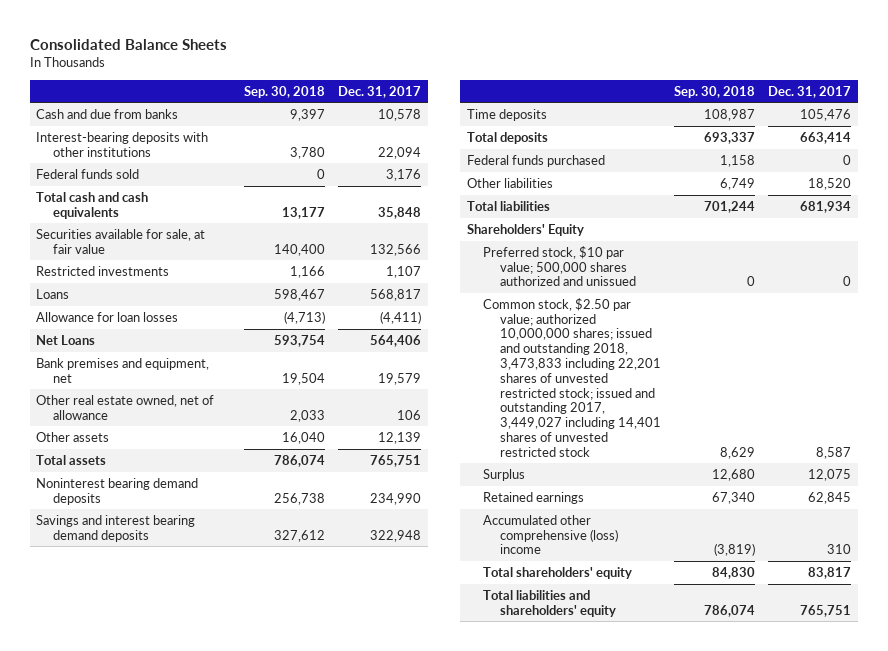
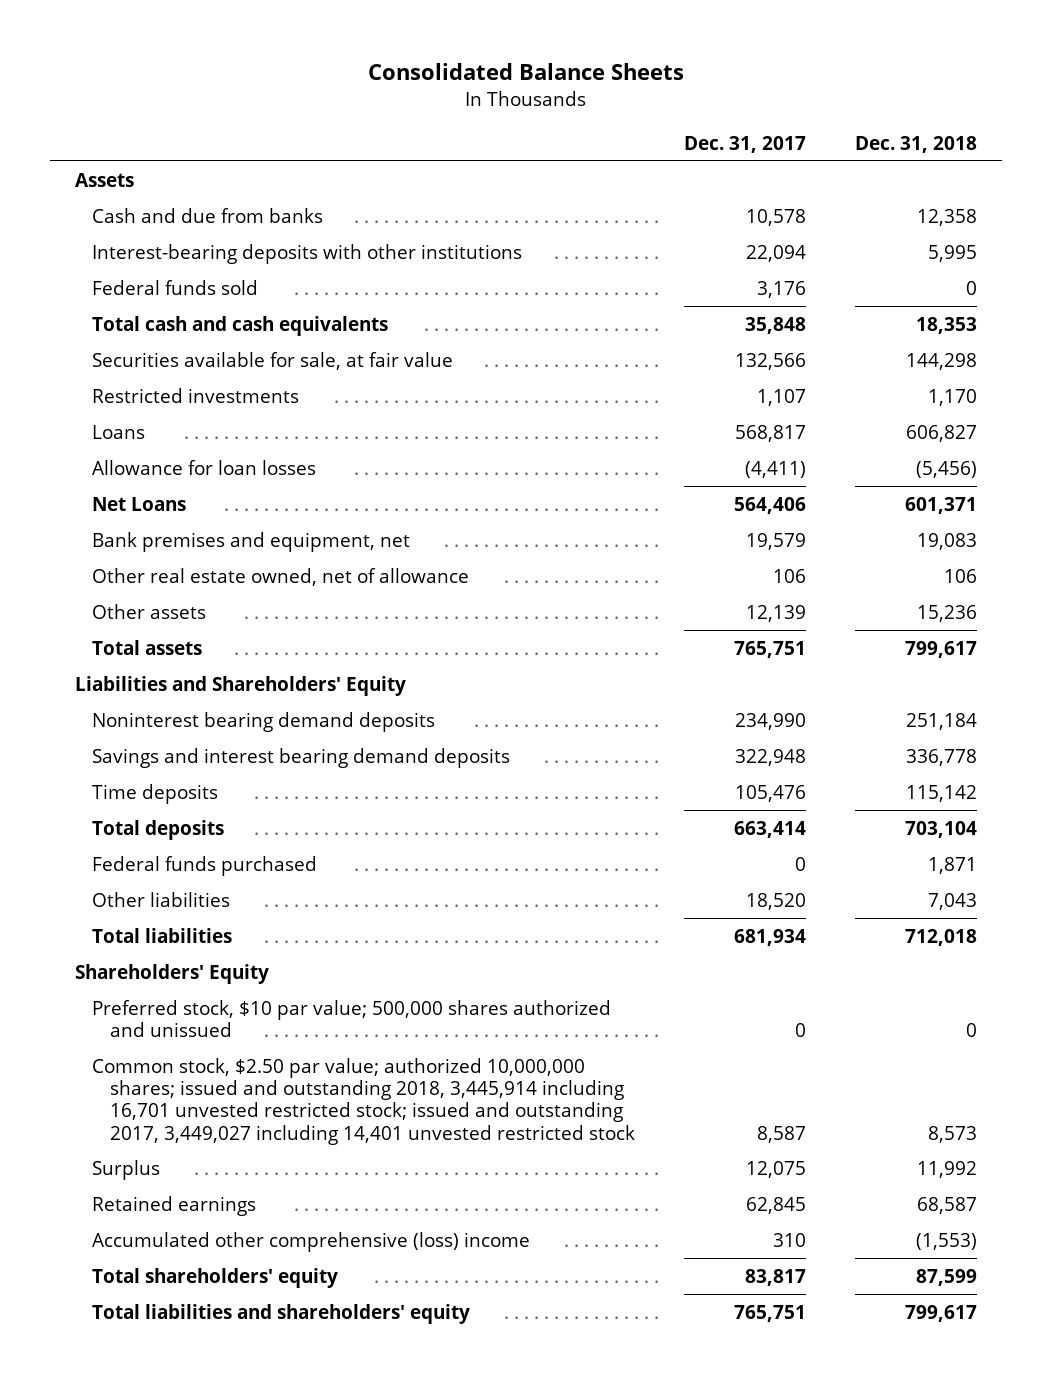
[243,85,325,98] Sep. 30, 2018 -> none
none -> [855,135,978,153] Dec. 31, 2018
none -> [74,172,134,187] Assets
none -> [74,675,406,696] Liabilities and Shareholders' Equity
[483,297,661,457] Common stock, $2.50 par value; authorized 10,000,000 shares; issued and outstanding 2018, 3,473,833 including 22,201 shares of unvested restricted stock; issued and outstanding 2017, 3,449,027 including 14,401 shares of unvested restricted stock -> [92,1057,635,1145] Common stock, $2.50 par value; authorized 10,000,000 shares; issued and outstanding 2018, 3,445,914 including 16,701 unvested restricted stock; issued and outstanding 2017, 3,449,027 including 14,401 unvested restricted stock

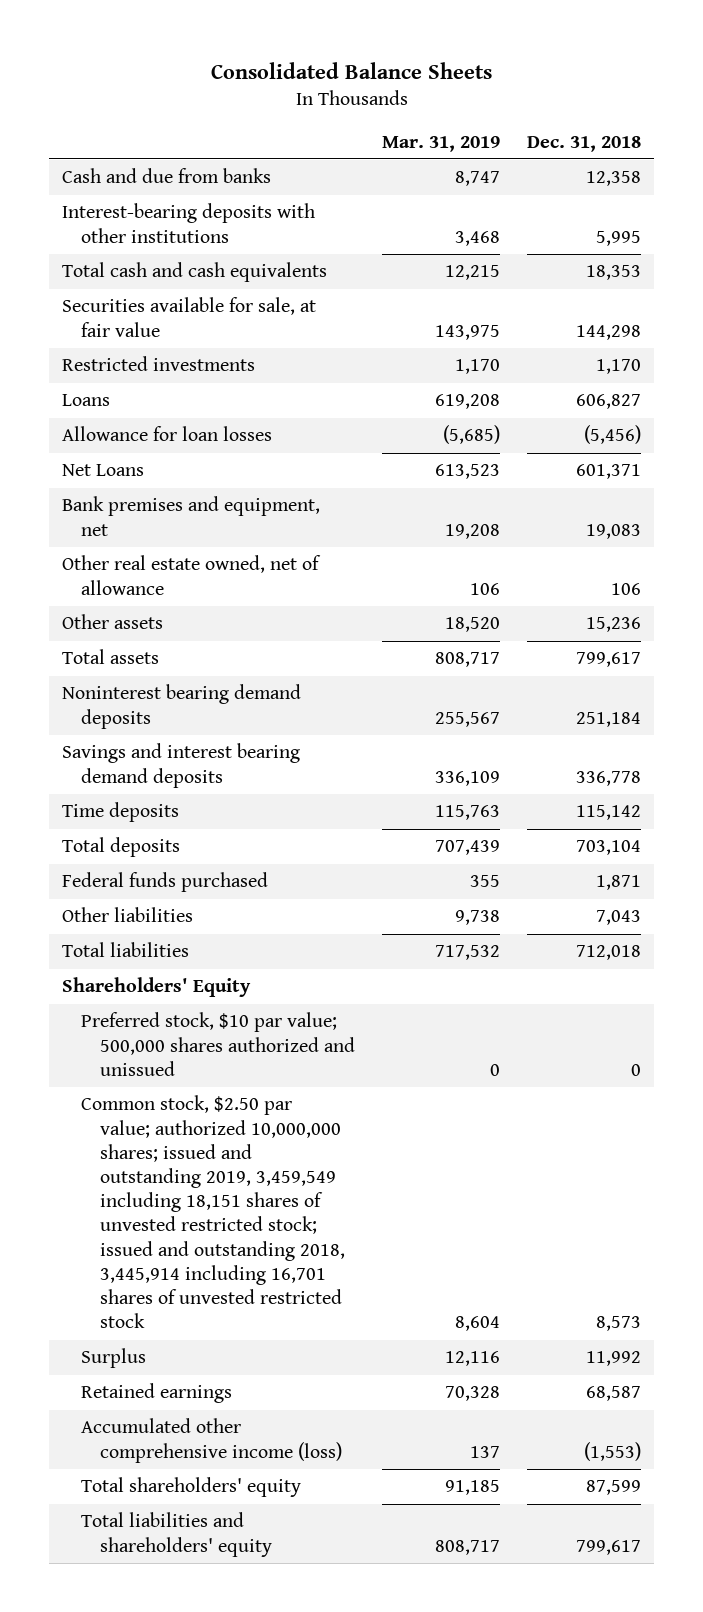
[683,135,806,153] Dec. 31, 2017 -> none
none -> [382,135,501,152] Mar. 31, 2019
[74,172,134,187] Assets -> none
[92,279,259,295] Federal funds sold -> none
[74,675,406,696] Liabilities and Shareholders' Equity -> none
[92,1057,635,1145] Common stock, $2.50 par value; authorized 10,000,000 shares; issued and outstanding 2018, 3,445,914 including 16,701 unvested restricted stock; issued and outstanding 2017, 3,449,027 including 14,401 unvested restricted stock -> [81,1095,346,1329] Common stock, $2.50 par value; authorized 10,000,000 shares; issued and outstanding 2019, 3,459,549 including 18,151 shares of unvested restricted stock; issued and outstanding 2018, 3,445,914 including 16,701 shares of unvested restricted stock
[92,1231,531,1252] Accumulated other comprehensive (loss) income -> [81,1418,343,1463] Accumulated other comprehensive income (loss)

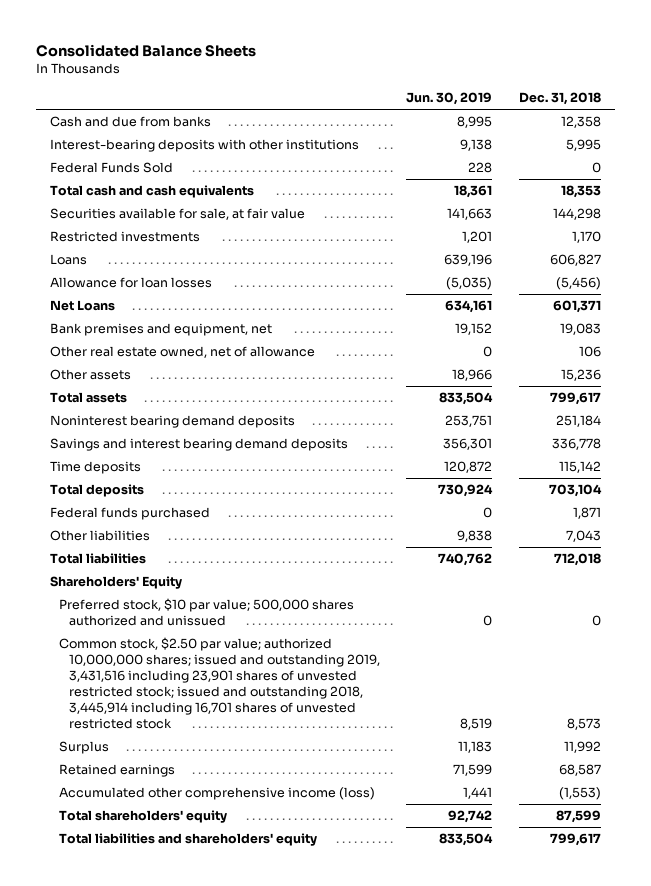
[382,135,501,152] Mar. 31, 2019 -> none
none -> [406,92,493,106] Jun. 30, 2019
none -> [49,162,173,174] Federal Funds Sold
[81,1095,346,1329] Common stock, $2.50 par value; authorized 10,000,000 shares; issued and outstanding 2019, 3,459,549 including 18,151 shares of unvested restricted stock; issued and outstanding 2018, 3,445,914 including 16,701 shares of unvested restricted stock -> [59,637,380,729] Common stock, $2.50 par value; authorized 10,000,000 shares; issued and outstanding 2019, 3,431,516 including 23,901 shares of unvested restricted stock; issued and outstanding 2018, 3,445,914 including 16,701 shares of unvested restricted stock

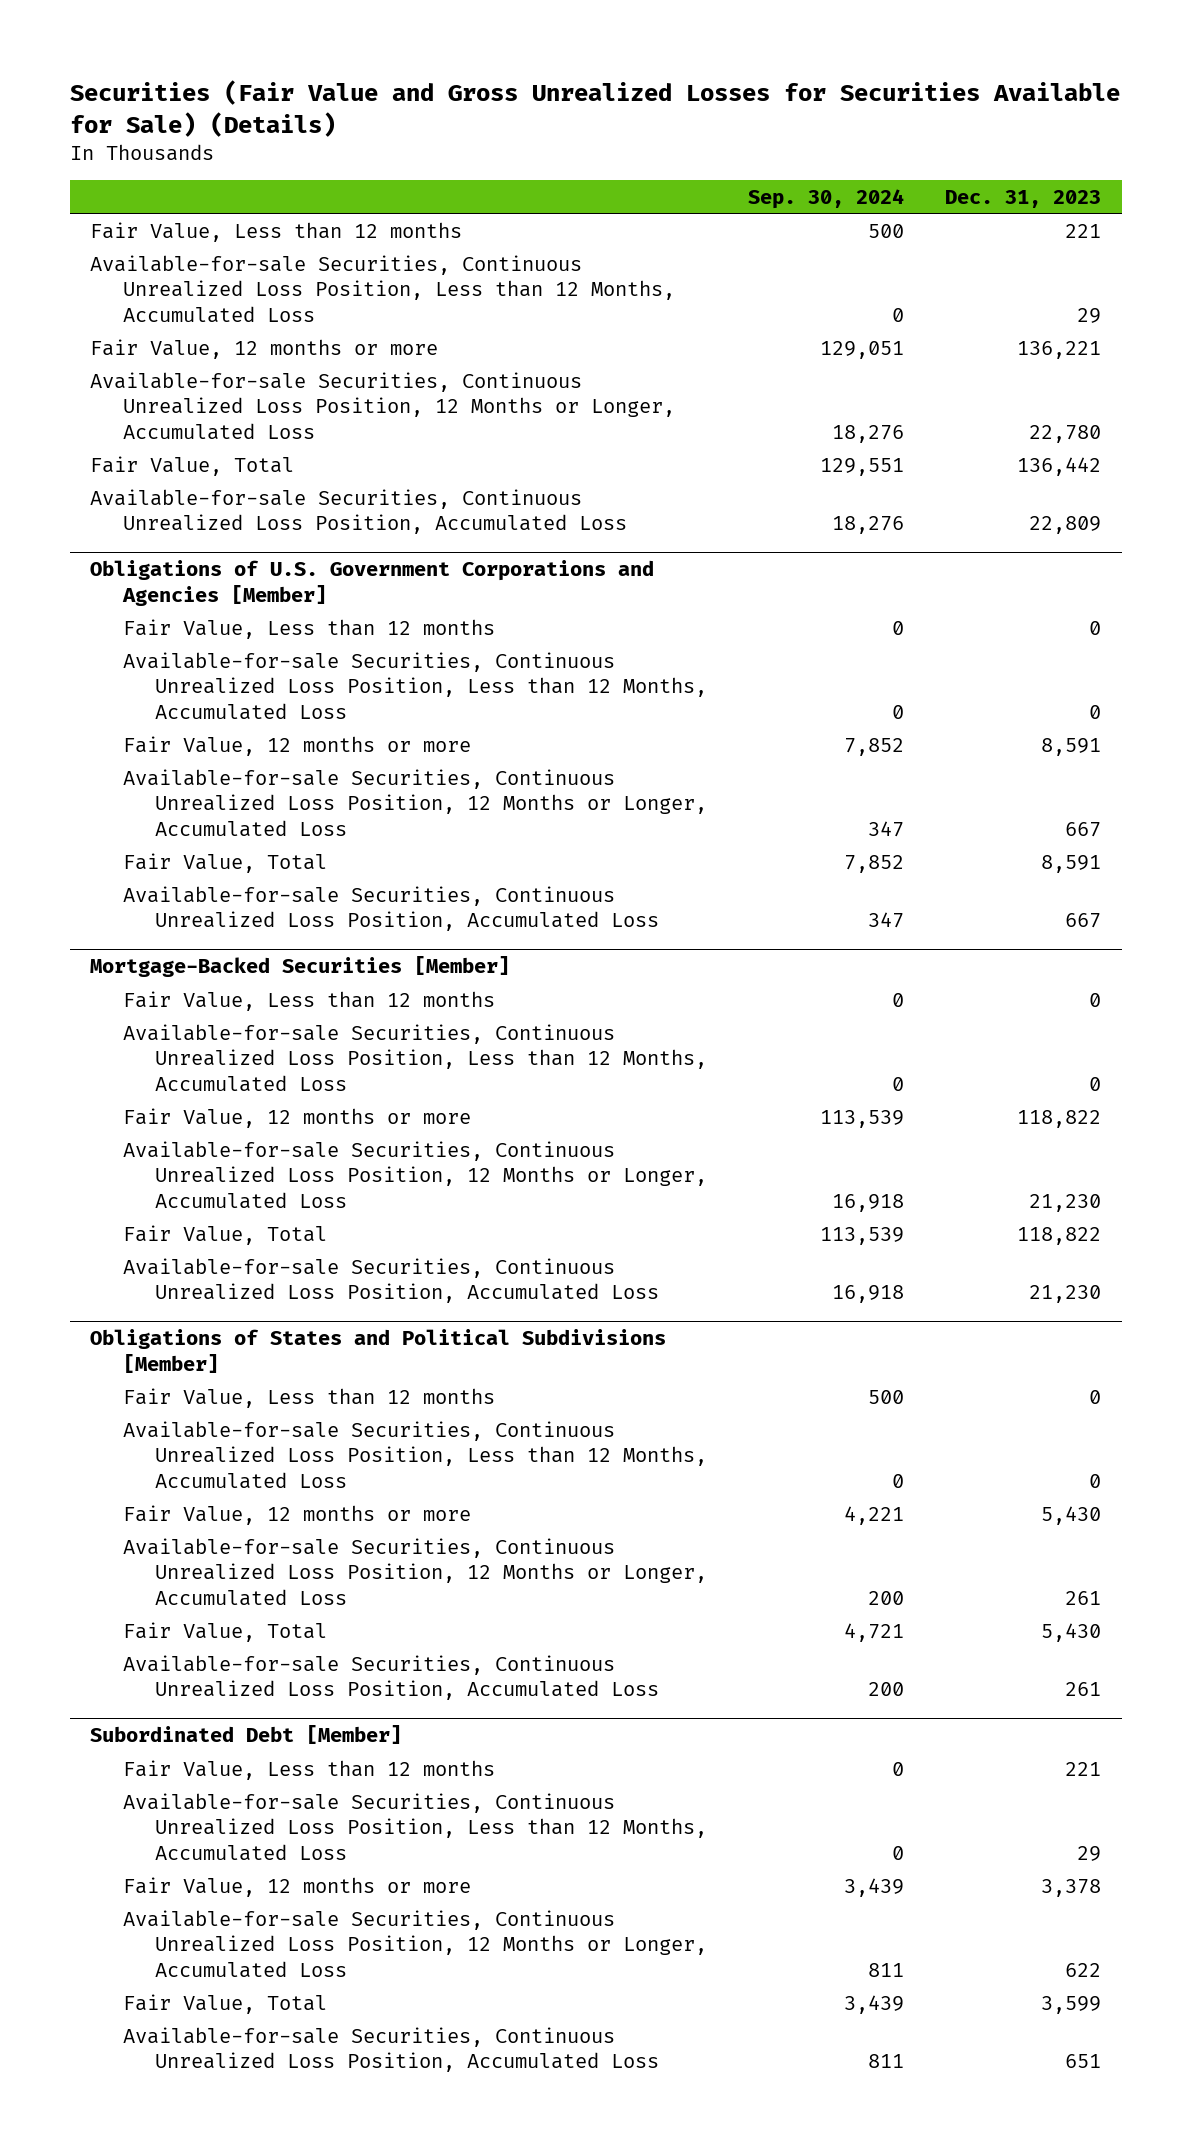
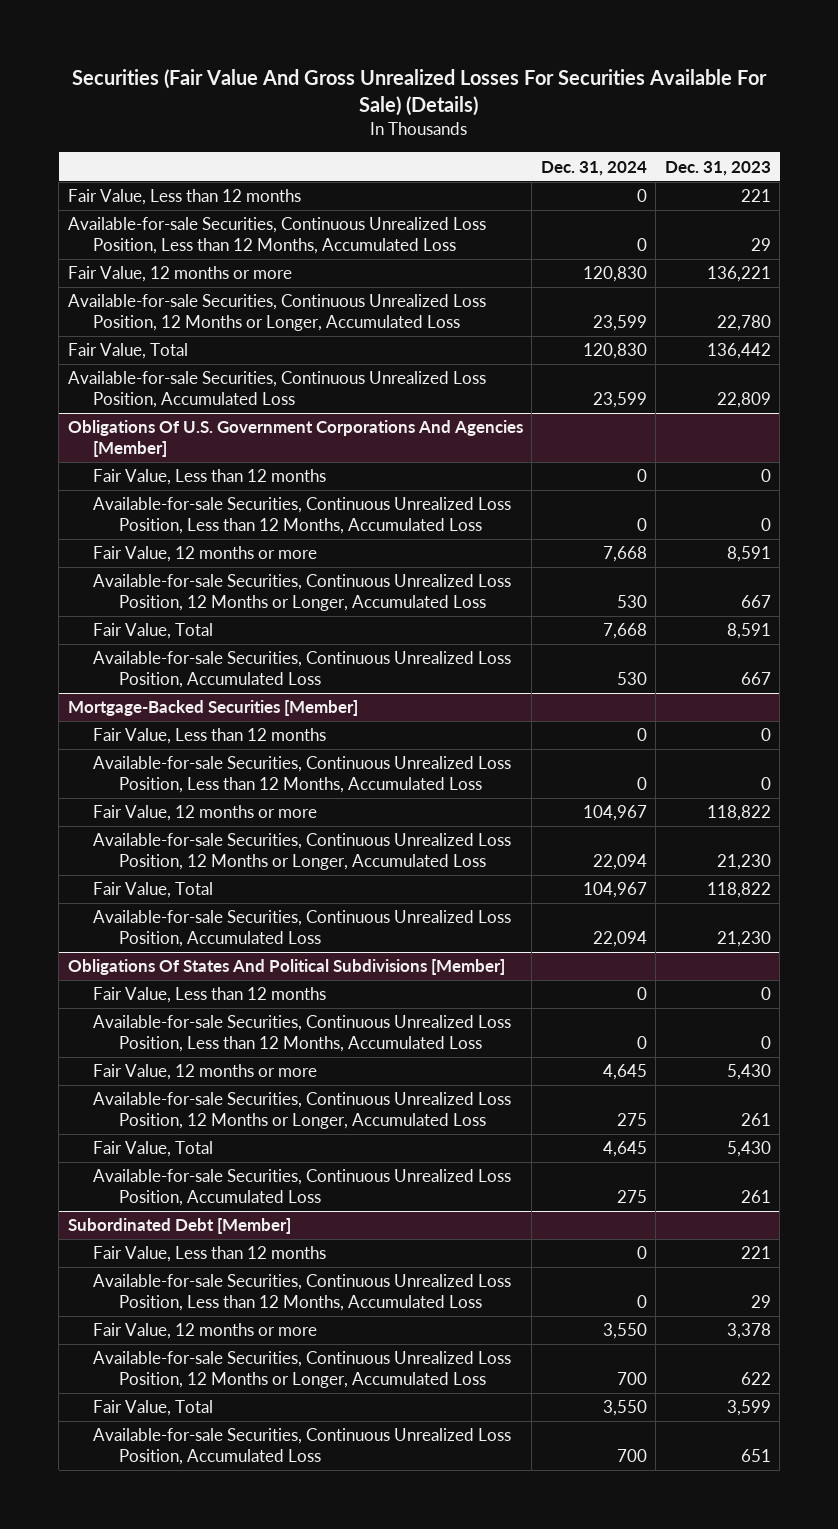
[69,80,1120,137] Securities (Fair Value and Gross Unrealized Losses for Securities Available for Sale) (Details) -> [72,69,768,117] Securities (Fair Value And Gross Unrealized Losses For Securities Available For Sale) (Details)
[747,188,904,209] Sep. 30, 2024 -> none
none -> [540,160,647,176] Dec. 31, 2024
[90,560,655,607] Obligations of U.S. Government Corporations and Agencies [Member] -> [67,420,523,458] Obligations Of U.S. Government Corporations And Agencies [Member]
[90,1329,667,1374] Obligations of States and Political Subdivisions [Member] -> [67,959,505,976] Obligations Of States And Political Subdivisions [Member]

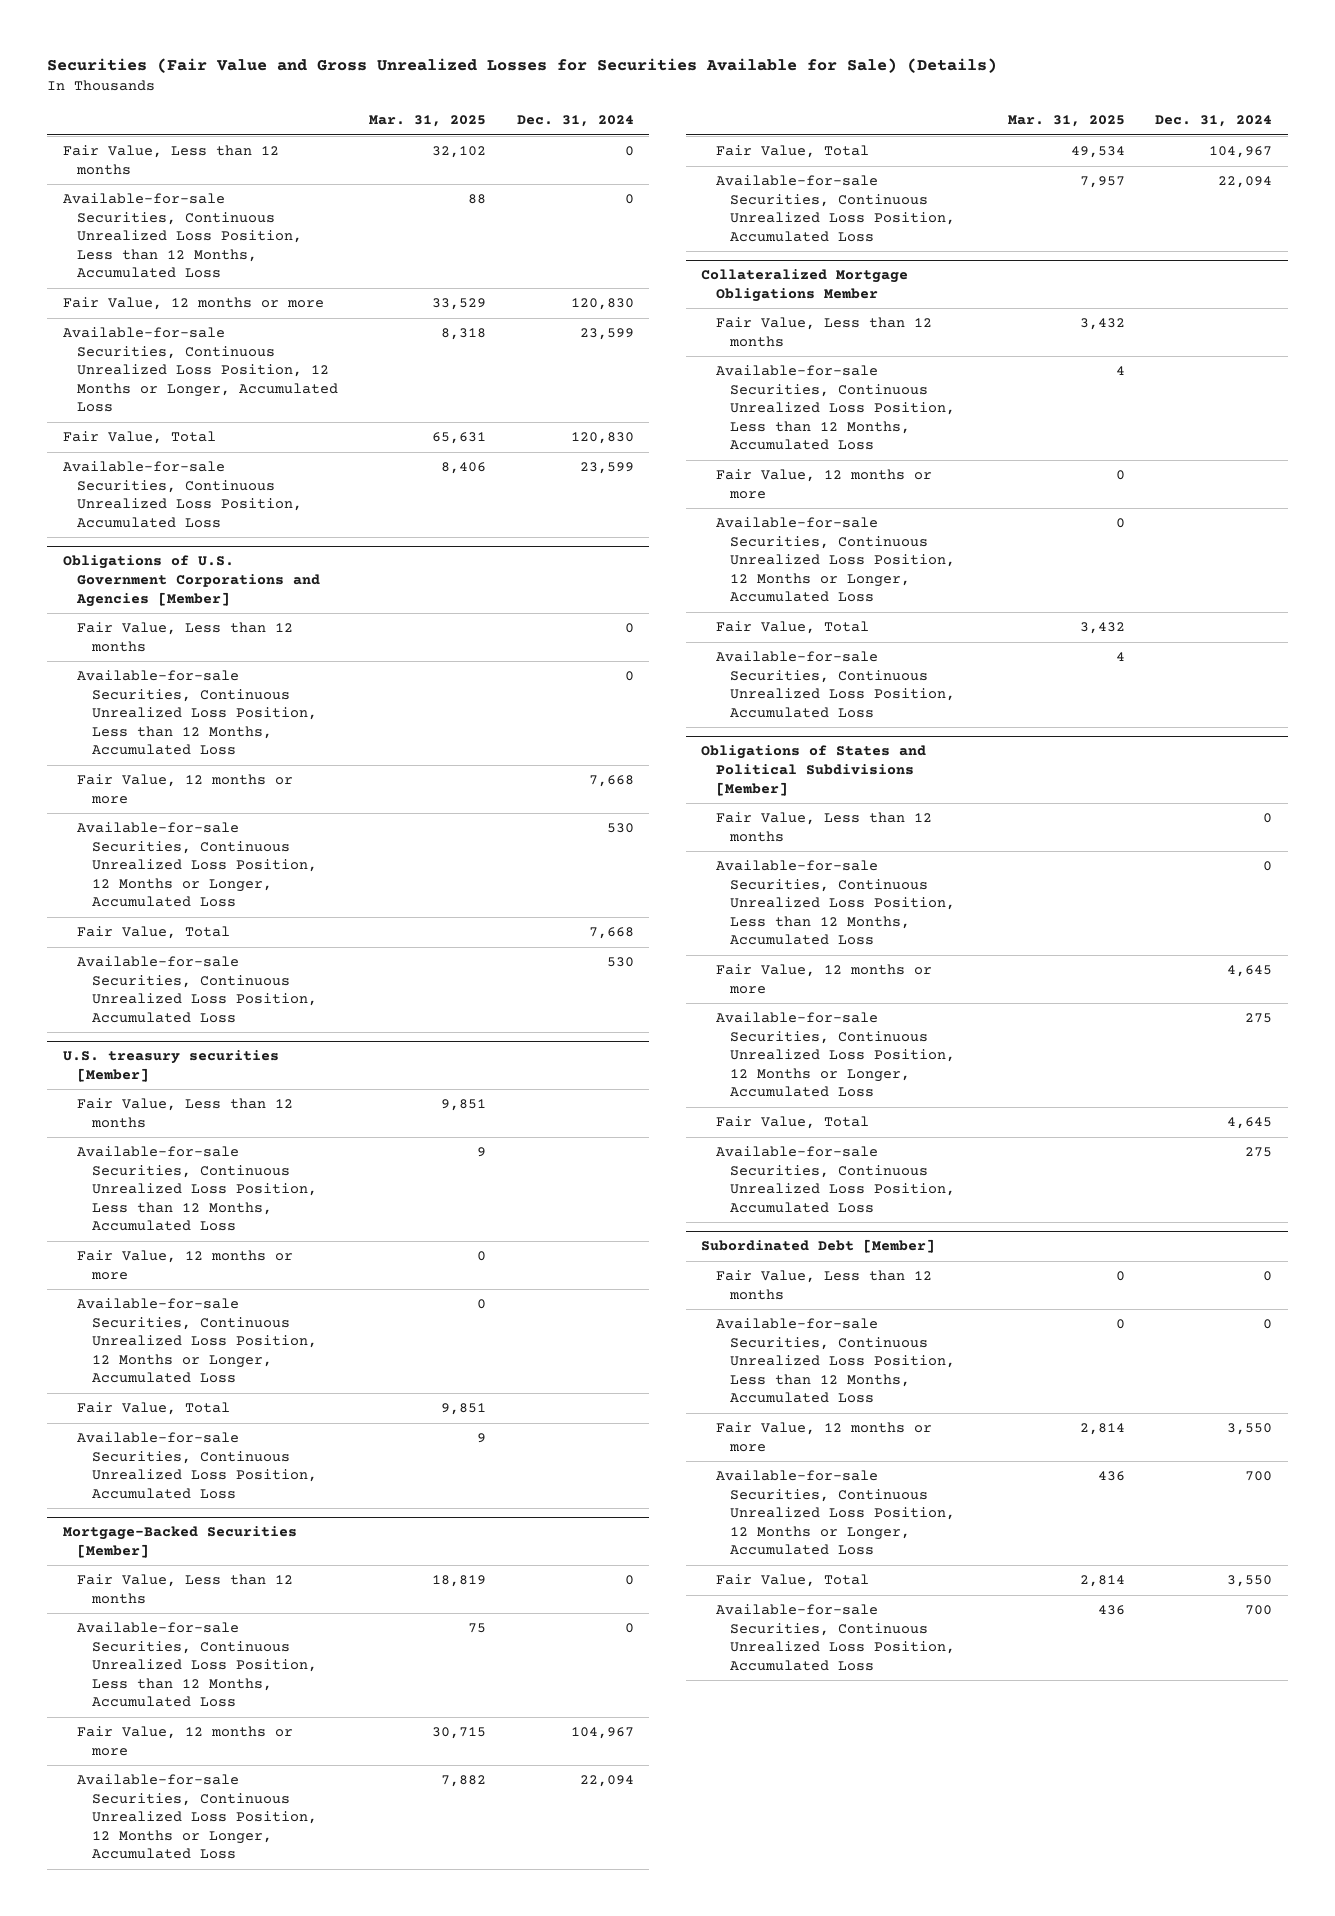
[72,69,768,117] Securities (Fair Value And Gross Unrealized Losses For Securities Available For Sale) (Details) -> [47,58,998,74] Securities (Fair Value and Gross Unrealized Losses for Securities Available for Sale) (Details)
[664,160,771,176] Dec. 31, 2023 -> none
none -> [368,115,486,128] Mar. 31, 2025
[67,420,523,458] Obligations Of U.S. Government Corporations And Agencies [Member] -> [62,555,321,607] Obligations of U.S. Government Corporations and Agencies [Member]
none -> [62,1050,279,1082] U.S. treasury securities [Member]
none -> [77,1098,294,1128] Fair Value, Less than 12 months
none -> [77,1146,317,1232] Available-for-sale Securities, Continuous Unrealized Loss Position, Less than 12 Months, Accumulated Loss
none -> [77,1250,294,1280] Fair Value, 12 months or more
none -> [77,1298,317,1384] Available-for-sale Securities, Continuous Unrealized Loss Position, 12 Months or Longer, Accumulated Loss
none -> [77,1402,231,1416] Fair Value, Total
none -> [77,1432,317,1499] Available-for-sale Securities, Continuous Unrealized Loss Position, Accumulated Loss
none -> [701,269,909,302] Collateralized Mortgage Obligations Member
none -> [715,317,932,347] Fair Value, Less than 12 months
none -> [715,365,956,451] Available-for-sale Securities, Continuous Unrealized Loss Position, Less than 12 Months, Accumulated Loss
none -> [715,469,932,499] Fair Value, 12 months or more
none -> [715,517,956,603] Available-for-sale Securities, Continuous Unrealized Loss Position, 12 Months or Longer, Accumulated Loss
none -> [715,621,869,635] Fair Value, Total
none -> [715,651,956,718] Available-for-sale Securities, Continuous Unrealized Loss Position, Accumulated Loss
[67,959,505,976] Obligations Of States And Political Subdivisions [Member] -> [701,745,927,796] Obligations of States and Political Subdivisions [Member]

